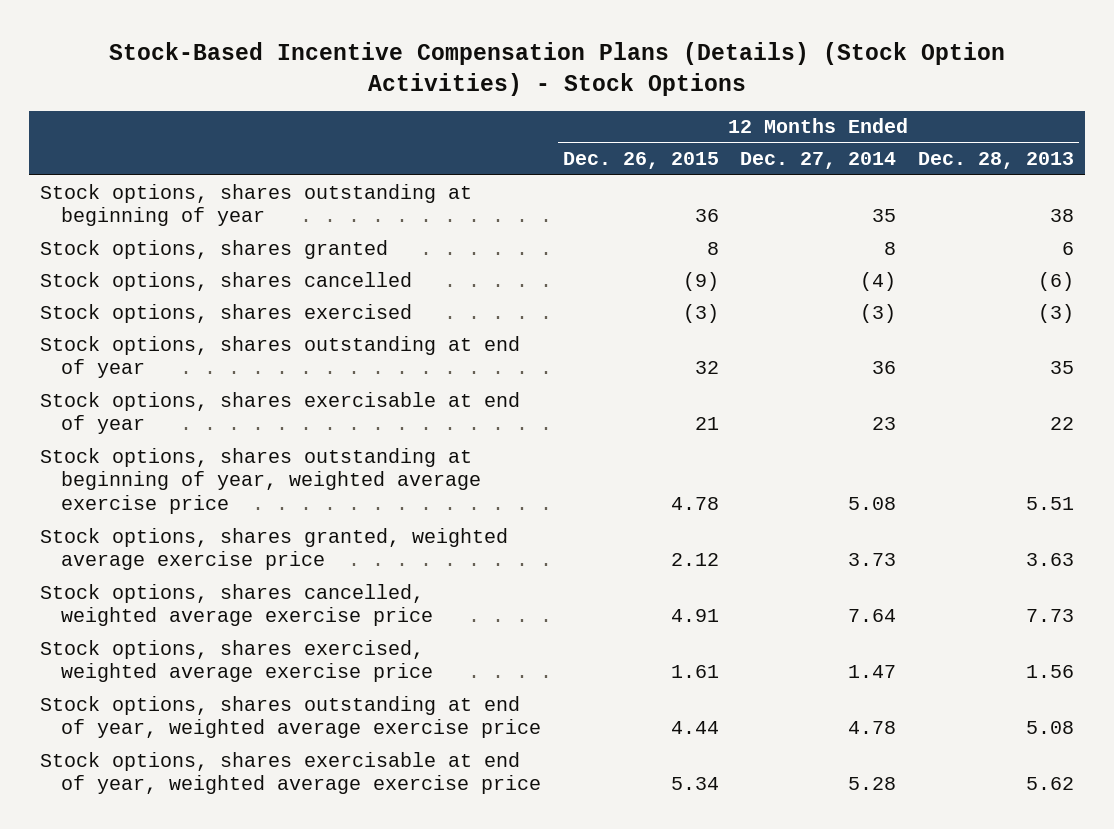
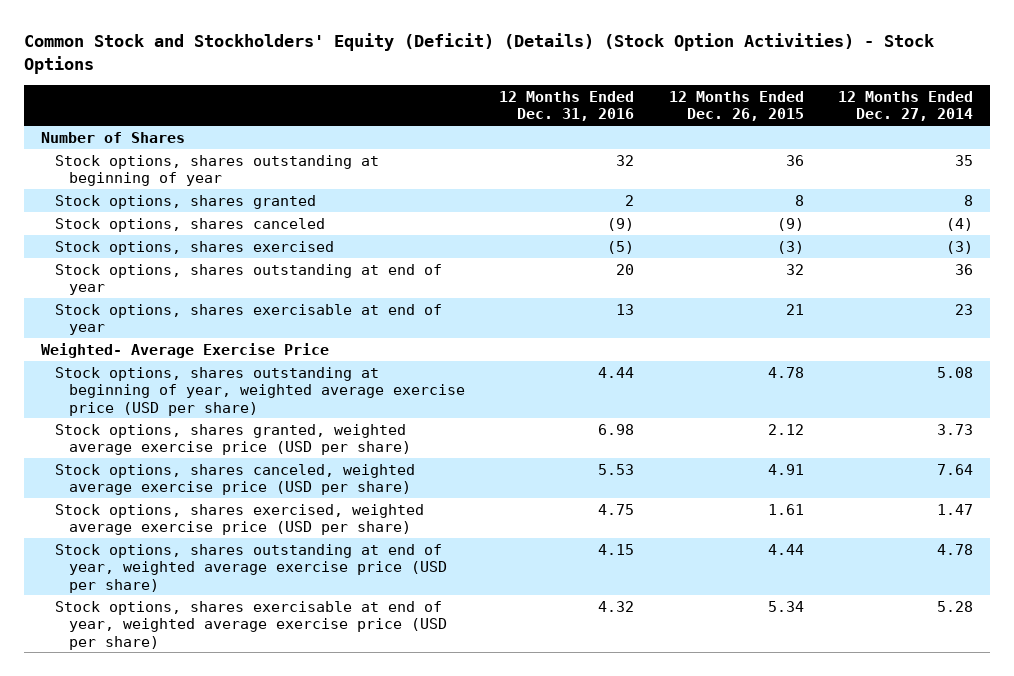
[108,41,1005,96] Stock-Based Incentive Compensation Plans (Details) (Stock Option Activities) - Stock Options -> [23,32,934,75] Common Stock and Stockholders' Equity (Deficit) (Details) (Stock Option Activities) - Stock Options
[917,152,1074,170] Dec. 28, 2013 -> none
none -> [499,90,635,122] 12 Months Ended Dec. 31, 2016
none -> [41,131,186,143] Number of Shares
[39,271,412,291] Stock options, shares cancelled -> [54,217,325,232] Stock options, shares canceled
none -> [41,342,330,358] Weighted- Average Exercise Price
[39,447,482,515] Stock options, shares outstanding at beginning of year, weighted average exercise price -> [54,366,465,416] Stock options, shares outstanding at beginning of year, weighted average exercise price (USD per share)
[39,527,508,571] Stock options, shares granted, weighted average exercise price -> [54,423,411,456] Stock options, shares granted, weighted average exercise price (USD per share)
[39,583,434,627] Stock options, shares cancelled, weighted average exercise price -> [54,463,415,496] Stock options, shares canceled, weighted average exercise price (USD per share)
[39,639,434,683] Stock options, shares exercised, weighted average exercise price -> [54,503,424,536] Stock options, shares exercised, weighted average exercise price (USD per share)
[39,695,542,739] Stock options, shares outstanding at end of year, weighted average exercise price -> [54,543,447,593] Stock options, shares outstanding at end of year, weighted average exercise price (USD per share)
[39,751,542,795] Stock options, shares exercisable at end of year, weighted average exercise price -> [54,600,447,650] Stock options, shares exercisable at end of year, weighted average exercise price (USD per share)

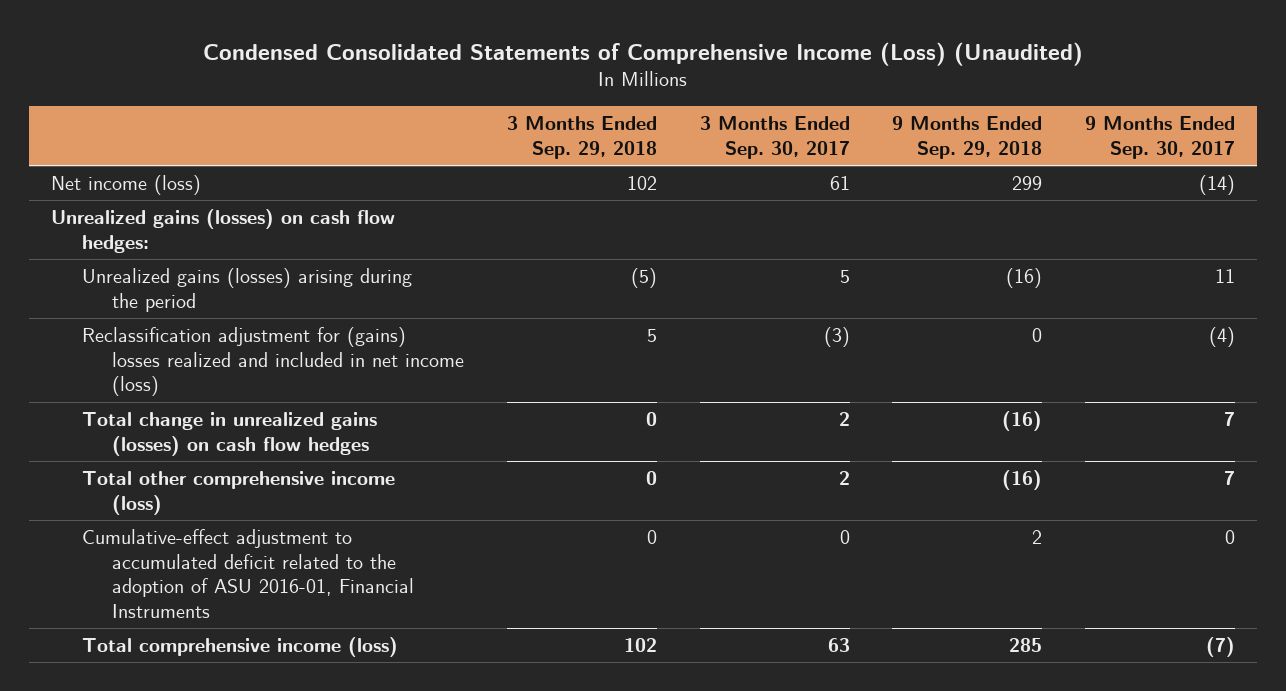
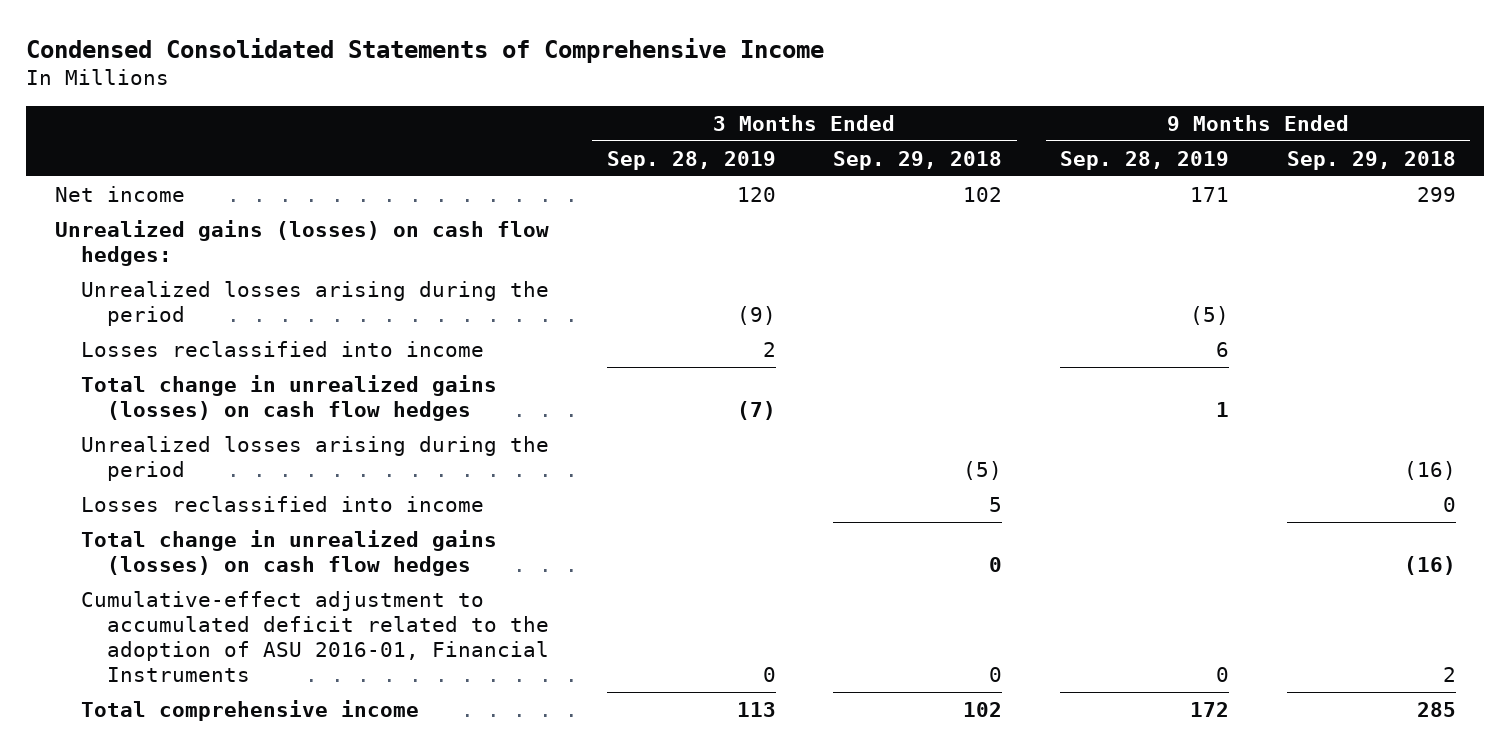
[203,41,1084,66] Condensed Consolidated Statements of Comprehensive Income (Loss) (Unaudited) -> [25,37,824,63] Condensed Consolidated Statements of Comprehensive Income
[699,116,850,159] 3 Months Ended Sep. 30, 2017 -> none
[1085,116,1236,159] 9 Months Ended Sep. 30, 2017 -> none
none -> [606,150,776,170] Sep. 28, 2019
none -> [1059,150,1229,170] Sep. 28, 2019
[50,175,201,196] Net income (loss) -> [54,185,185,202] Net income
none -> [80,280,549,326] Unrealized losses arising during the period
none -> [80,340,484,357] Losses reclassified into income
none -> [80,374,497,421] Total change in unrealized gains (losses) on cash flow hedges
[81,268,412,312] Unrealized gains (losses) arising during the period -> [80,435,549,481] Unrealized losses arising during the period
[81,327,465,397] Reclassification adjustment for (gains) losses realized and included in net income (loss) -> [80,495,484,512] Losses reclassified into income
[81,471,395,515] Total other comprehensive income (loss) -> none
[81,637,398,658] Total comprehensive income (loss) -> [80,699,419,721] Total comprehensive income

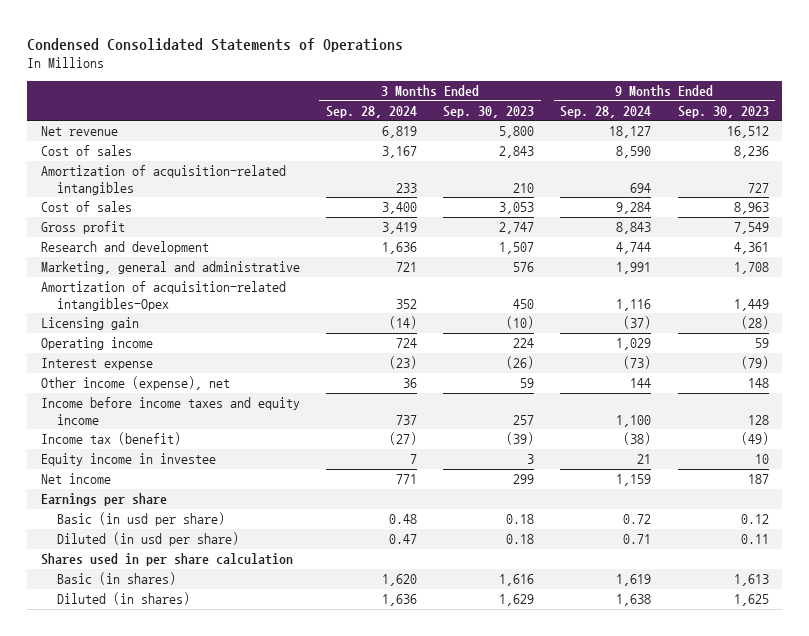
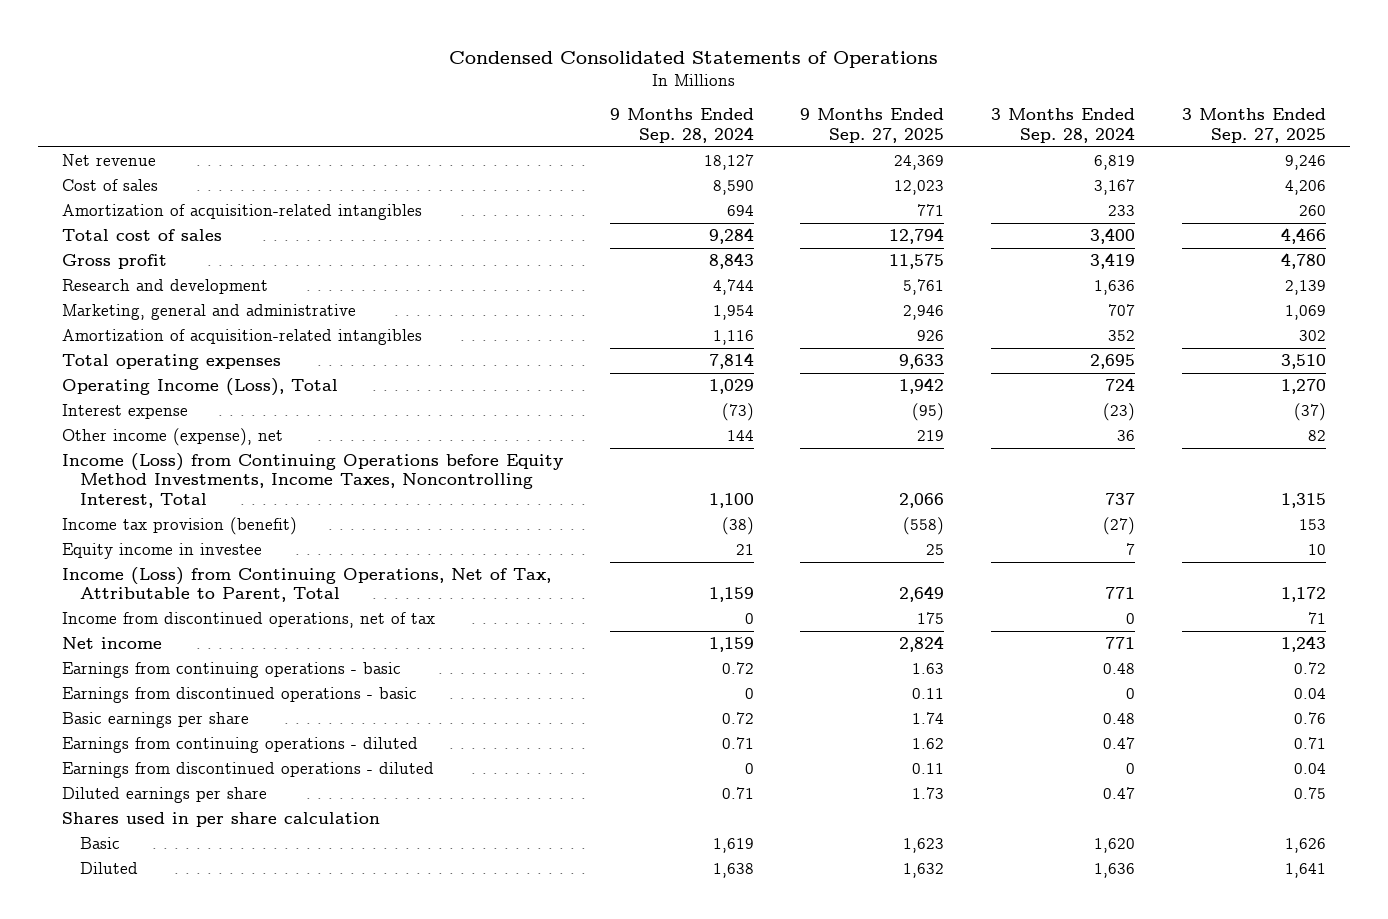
[443,105,535,118] Sep. 30, 2023 -> none
[677,105,769,118] Sep. 30, 2023 -> none
none -> [800,108,945,143] 9 Months Ended Sep. 27, 2025
none -> [1182,108,1327,143] 3 Months Ended Sep. 27, 2025
[40,201,132,213] Cost of sales -> [61,229,222,242] Total cost of sales
[40,317,139,331] Licensing gain -> none
[395,262,417,273] 721 -> [1108,304,1136,317] 707
[616,262,652,275] 1,991 -> [712,305,754,321] 1,954
[40,281,286,311] Amortization of acquisition-related intangibles-Opex -> [61,329,422,346] Amortization of acquisition-related intangibles
none -> [61,354,281,371] Total operating expenses
[40,337,153,351] Operating income -> [61,378,338,397] Operating Income (Loss), Total
[40,397,300,425] Income before income taxes and equity income -> [61,453,563,508] Income (Loss) from Continuing Operations before Equity Method Investments, Income Taxes, Noncontrolling Interest, Total
[40,432,181,446] Income tax (benefit) -> [61,517,297,536] Income tax provision (benefit)
none -> [61,567,551,603] Income (Loss) from Continuing Operations, Net of Tax, Attributable to Parent, Total
none -> [61,612,435,629] Income from discontinued operations, net of tax
[40,493,167,507] Earnings per share -> none
none -> [61,662,401,679] Earnings from continuing operations - basic
none -> [61,687,417,704] Earnings from discontinued operations - basic
[57,512,226,527] Basic (in usd per share) -> [61,712,249,729] Basic earnings per share
none -> [61,737,418,754] Earnings from continuing operations - diluted
none -> [61,762,434,779] Earnings from discontinued operations - diluted
[57,532,240,547] Diluted (in usd per share) -> [61,787,267,804] Diluted earnings per share
[57,572,177,586] Basic (in shares) -> [79,837,120,850] Basic
[57,592,191,606] Diluted (in shares) -> [79,862,138,875] Diluted

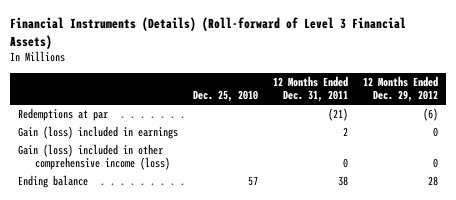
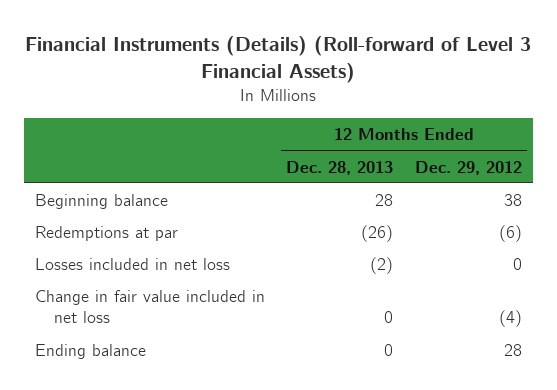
[192,90,258,103] Dec. 25, 2010 -> none
[273,75,349,103] 12 Months Ended Dec. 31, 2011 -> none
none -> [286,160,394,175] Dec. 28, 2013
none -> [34,194,168,210] Beginning balance
[17,143,171,171] Gain (loss) included in other comprehensive income (loss) -> none
[17,125,178,139] Gain (loss) included in earnings -> [34,258,230,271] Losses included in net loss
none -> [34,290,265,324] Change in fair value included in net loss

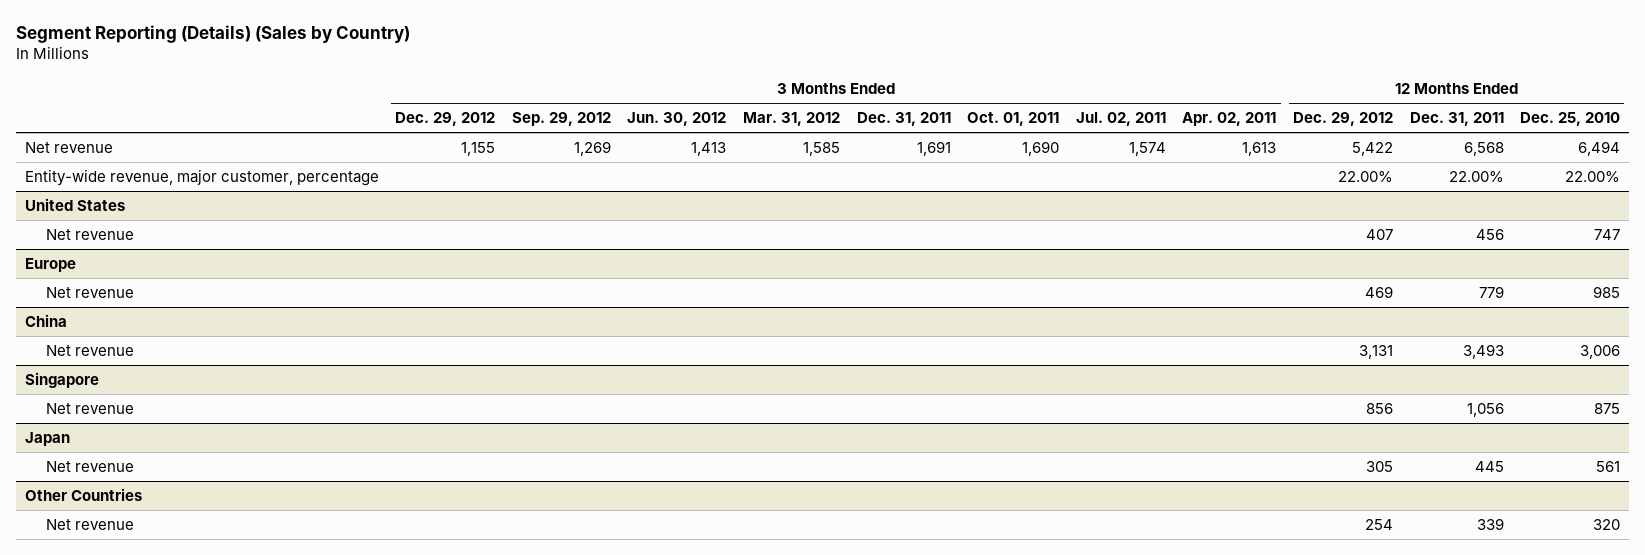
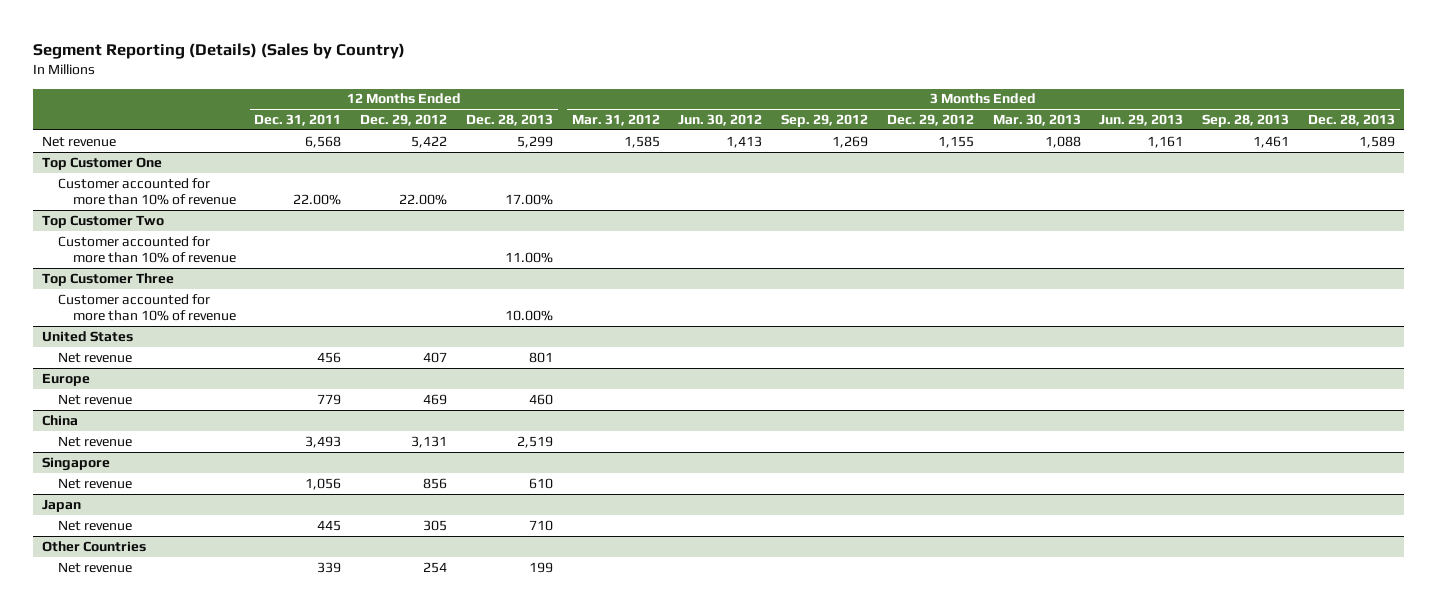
[856,112,951,127] Dec. 31, 2011 -> none
[967,112,1060,127] Oct. 01, 2011 -> none
[1075,112,1166,127] Jul. 02, 2011 -> none
[1182,112,1277,127] Apr. 02, 2011 -> none
[1520,112,1621,127] Dec. 25, 2010 -> none
none -> [465,114,553,127] Dec. 28, 2013
none -> [992,114,1081,127] Mar. 30, 2013
none -> [1099,114,1184,127] Jun. 29, 2013
none -> [1202,114,1290,128] Sep. 28, 2013
none -> [1307,114,1395,127] Dec. 28, 2013
none -> [42,156,163,170] Top Customer One
[24,168,379,186] Entity-wide revenue, major customer, percentage -> [57,177,236,206] Customer accounted for more than 10% of revenue
none -> [42,214,165,228] Top Customer Two
none -> [57,235,236,264] Customer accounted for more than 10% of revenue
none -> [42,272,175,286] Top Customer Three
none -> [57,293,236,322] Customer accounted for more than 10% of revenue

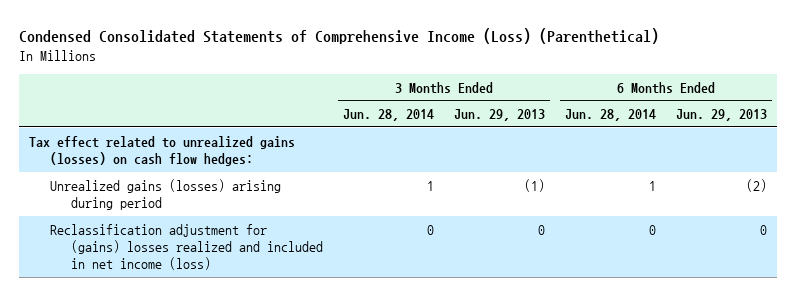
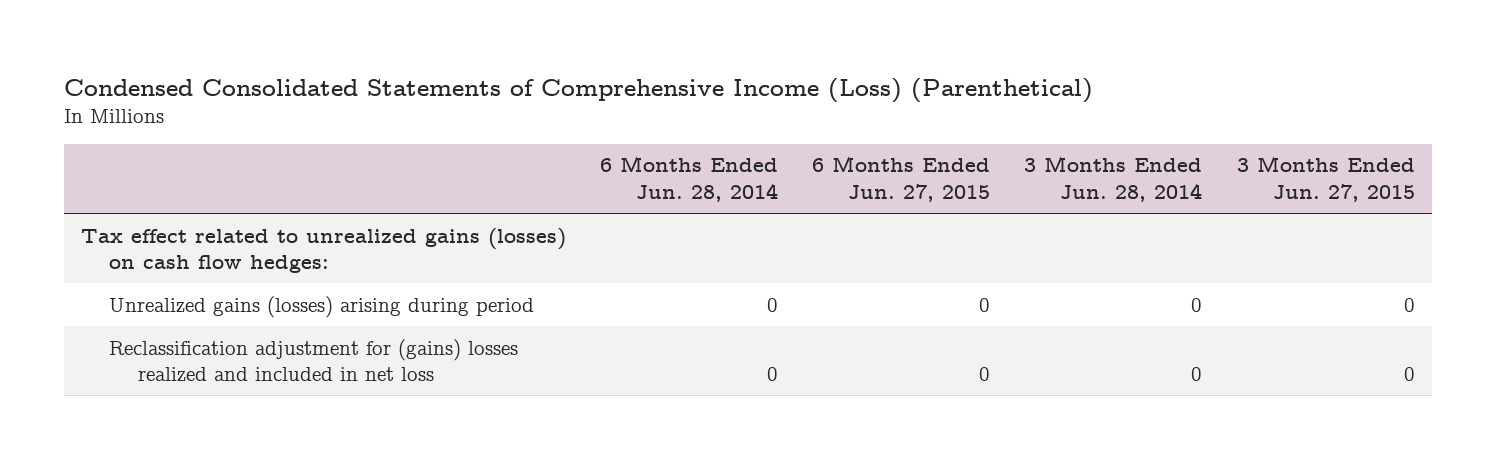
[453,109,545,122] Jun. 29, 2013 -> none
[675,109,767,122] Jun. 29, 2013 -> none
none -> [812,156,991,203] 6 Months Ended Jun. 27, 2015
none -> [1236,156,1415,203] 3 Months Ended Jun. 27, 2015
[427,180,435,191] 1 -> [1191,297,1203,312] 0
[648,180,656,191] 1 -> [767,297,779,312] 0
[50,223,324,270] Reclassification adjustment for (gains) losses realized and included in net income (loss) -> [109,338,519,383] Reclassification adjustment for (gains) losses realized and included in net loss

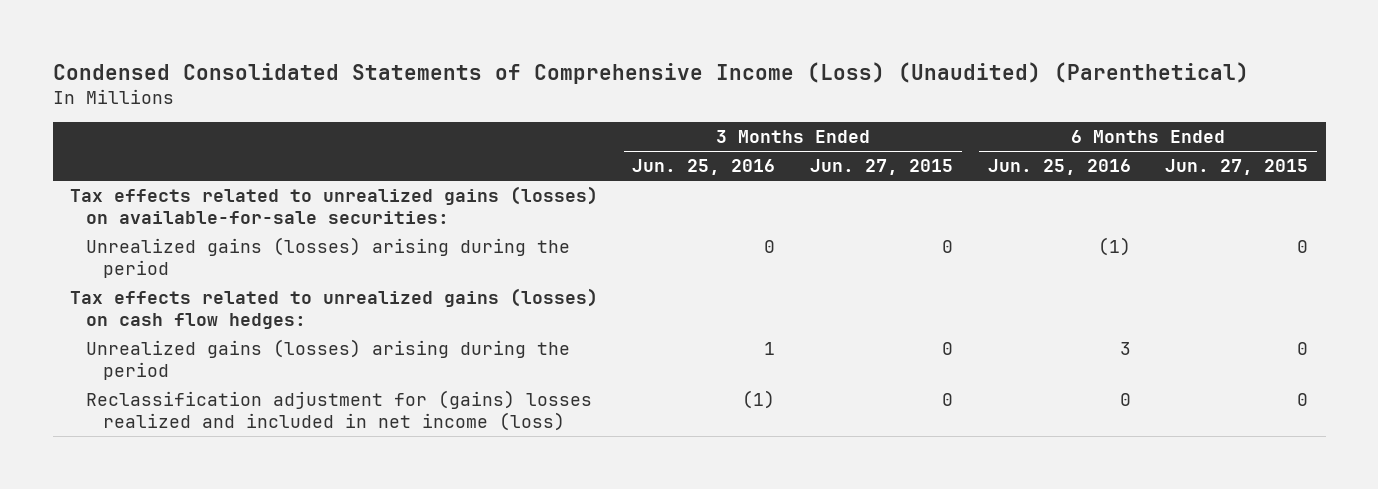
[63,77,1093,103] Condensed Consolidated Statements of Comprehensive Income (Loss) (Parenthetical) -> [52,62,1249,85] Condensed Consolidated Statements of Comprehensive Income (Loss) (Unaudited) (Parenthetical)
[600,156,779,203] 6 Months Ended Jun. 28, 2014 -> none
[1024,156,1203,203] 3 Months Ended Jun. 28, 2014 -> none
none -> [632,159,776,176] Jun. 25, 2016
none -> [987,159,1131,176] Jun. 25, 2016
none -> [69,186,598,224] Tax effects related to unrealized gains (losses) on available-for-sale securities:
none -> [86,237,571,278] Unrealized gains (losses) arising during the period
[80,227,566,274] Tax effect related to unrealized gains (losses) on cash flow hedges: -> [69,288,598,329] Tax effects related to unrealized gains (losses) on cash flow hedges:
[109,295,535,318] Unrealized gains (losses) arising during period -> [86,339,571,380] Unrealized gains (losses) arising during the period
[109,338,519,383] Reclassification adjustment for (gains) losses realized and included in net loss -> [86,390,593,431] Reclassification adjustment for (gains) losses realized and included in net income (loss)

